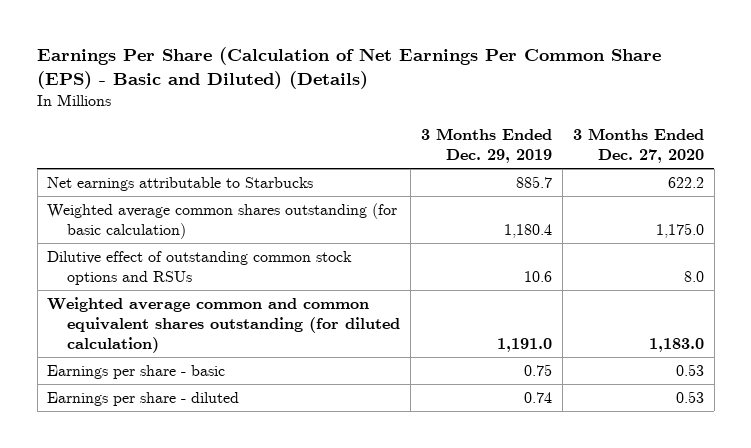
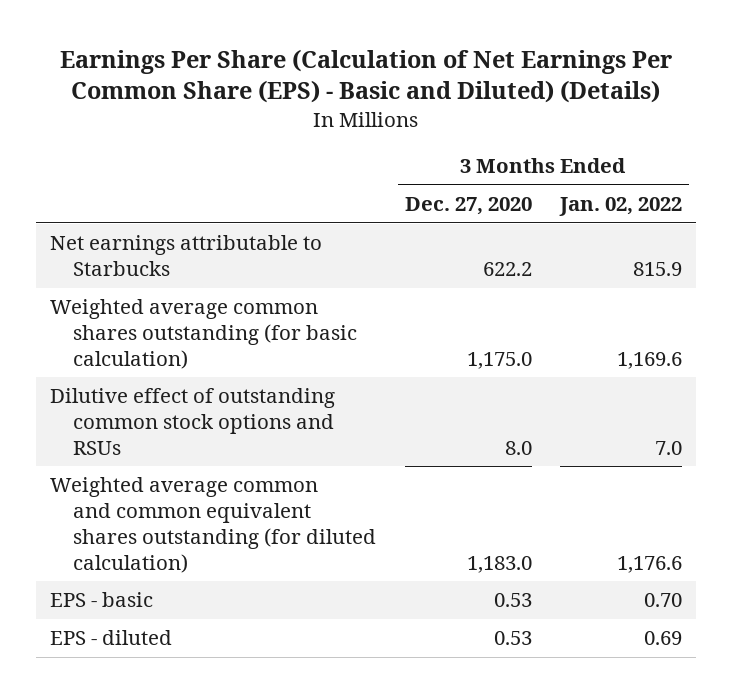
[420,128,552,164] 3 Months Ended Dec. 29, 2019 -> none
none -> [558,196,682,216] Jan. 02, 2022
[47,364,226,379] Earnings per share - basic -> [50,592,154,608] EPS - basic
[47,391,240,406] Earnings per share - diluted -> [50,630,173,646] EPS - diluted

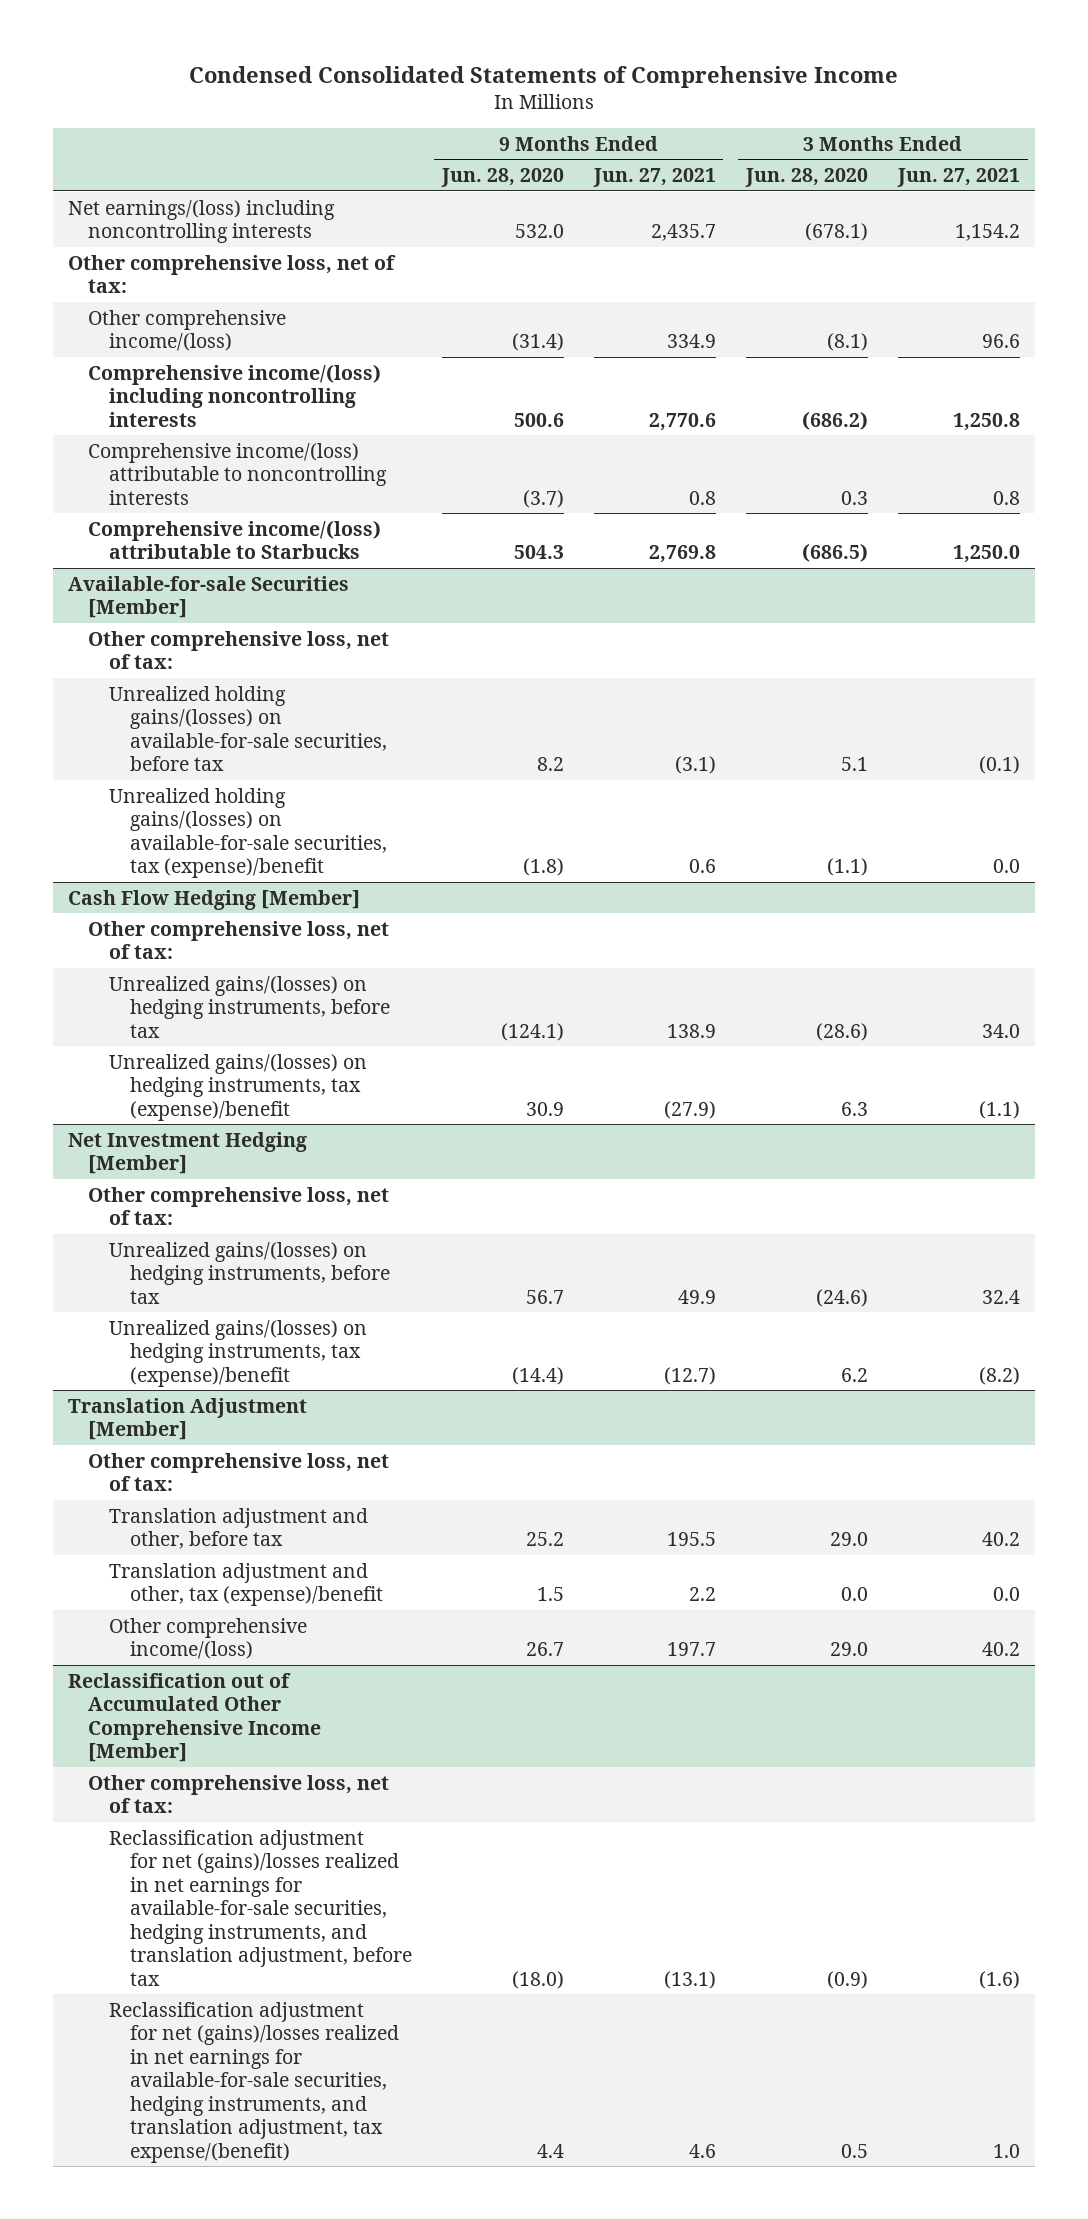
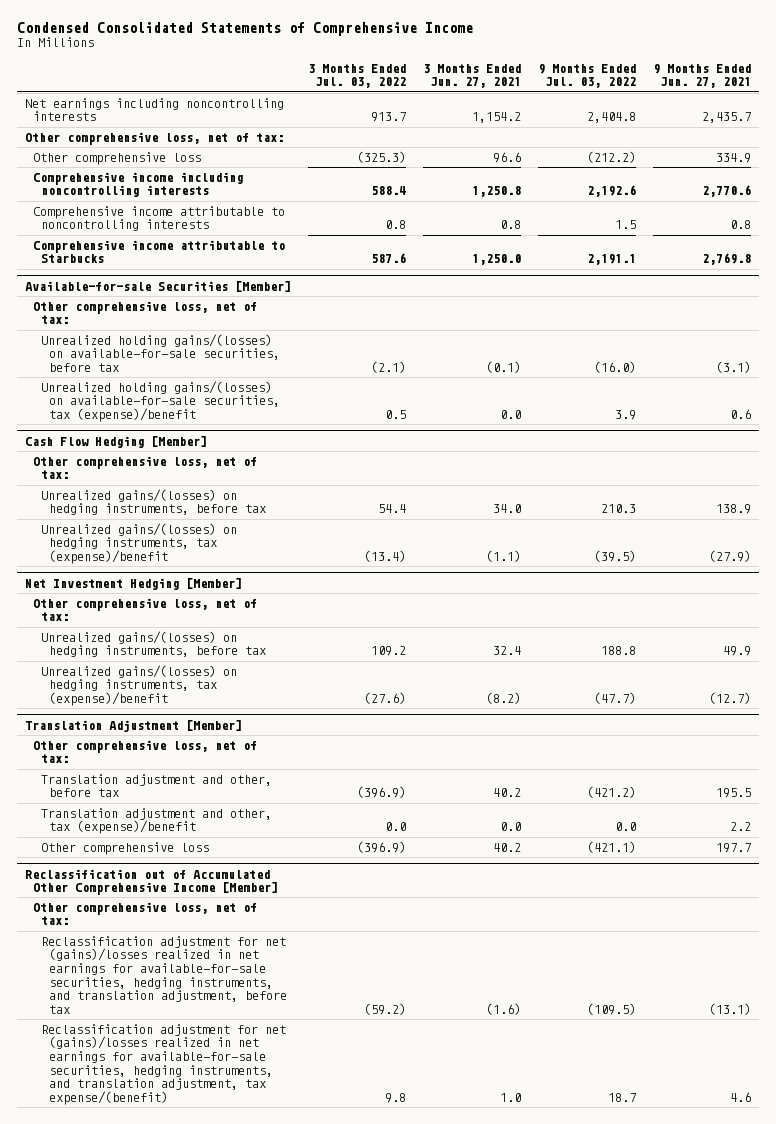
[440,168,564,188] Jun. 28, 2020 -> none
[744,168,868,188] Jun. 28, 2020 -> none
none -> [308,63,407,89] 3 Months Ended Jul. 03, 2022
none -> [537,63,636,89] 9 Months Ended Jul. 03, 2022
[67,199,335,244] Net earnings/(loss) including noncontrolling interests -> [25,97,285,122] Net earnings including noncontrolling interests
[88,309,287,352] Other comprehensive income/(loss) -> [33,151,202,165] Other comprehensive loss
[88,363,382,427] Comprehensive income/(loss) including noncontrolling interests -> [33,171,244,198] Comprehensive income including noncontrolling interests
[88,442,388,505] Comprehensive income/(loss) attributable to noncontrolling interests -> [33,205,286,232] Comprehensive income attributable to noncontrolling interests
[88,519,382,560] Comprehensive income/(loss) attributable to Starbucks -> [33,239,286,264] Comprehensive income attributable to Starbucks
[109,1617,308,1660] Other comprehensive income/(loss) -> [41,841,210,855] Other comprehensive loss

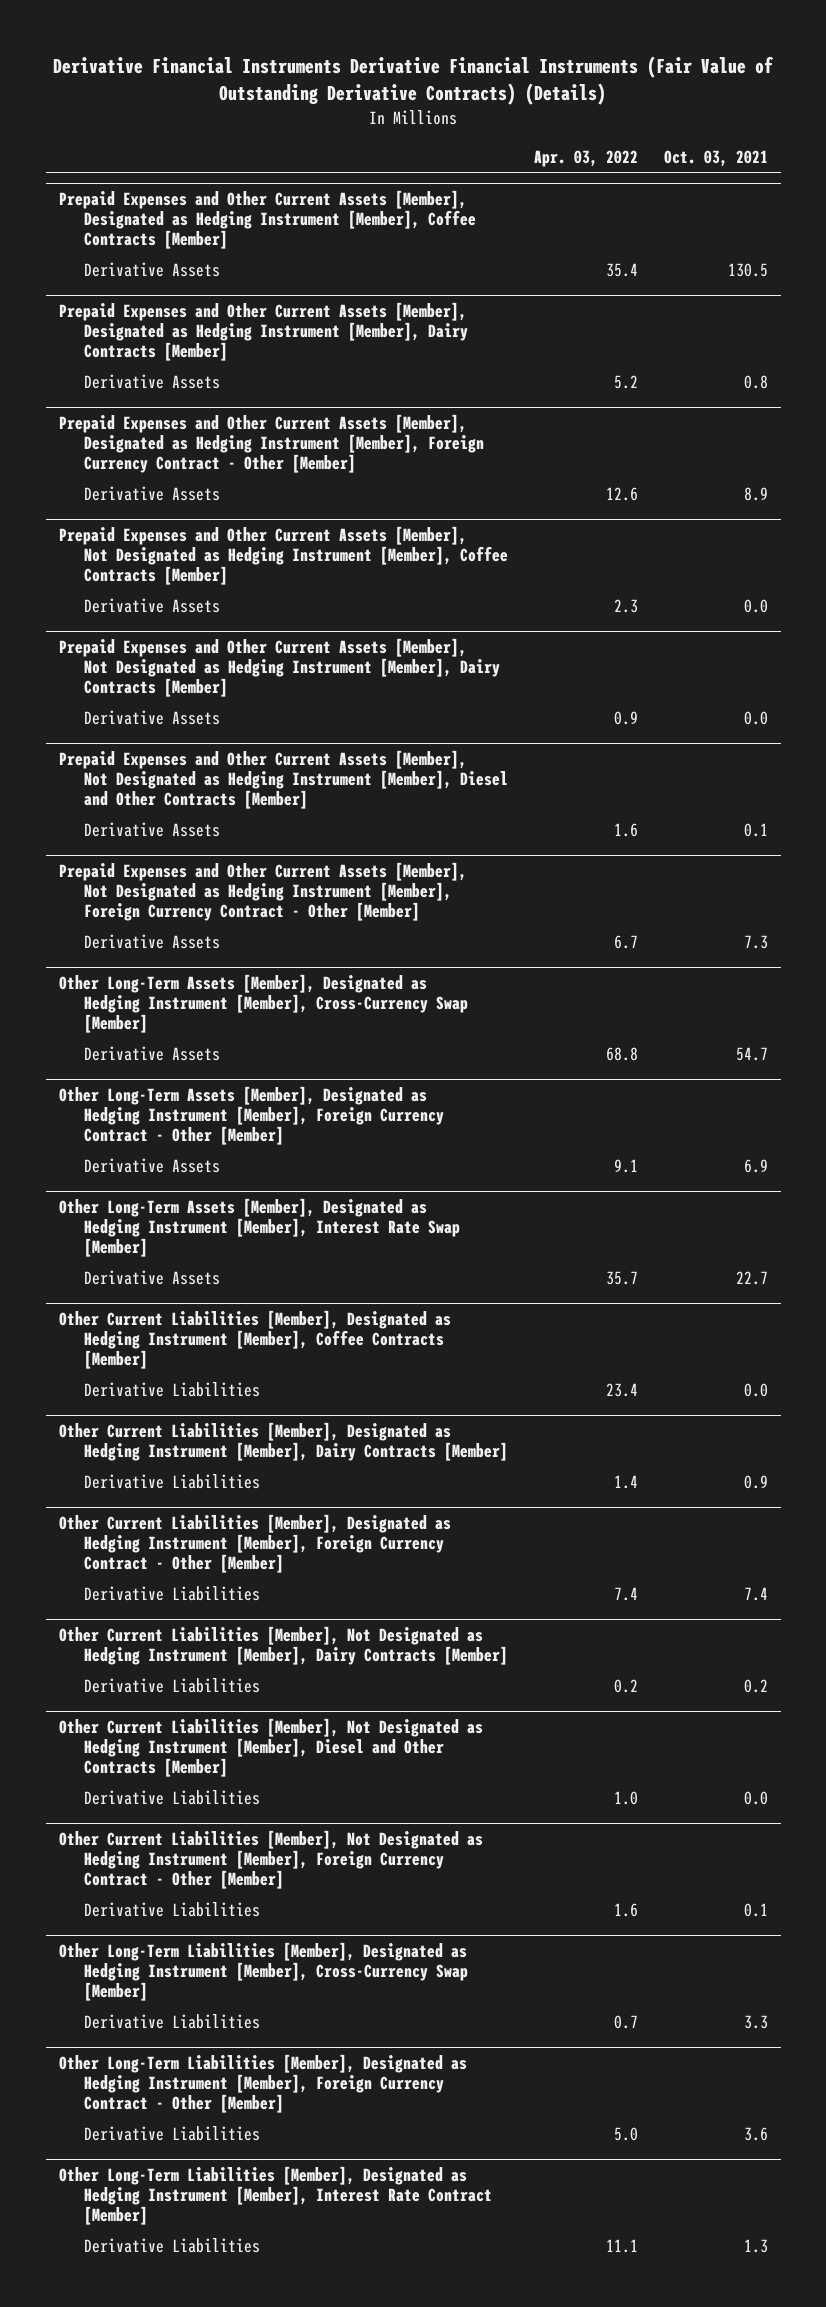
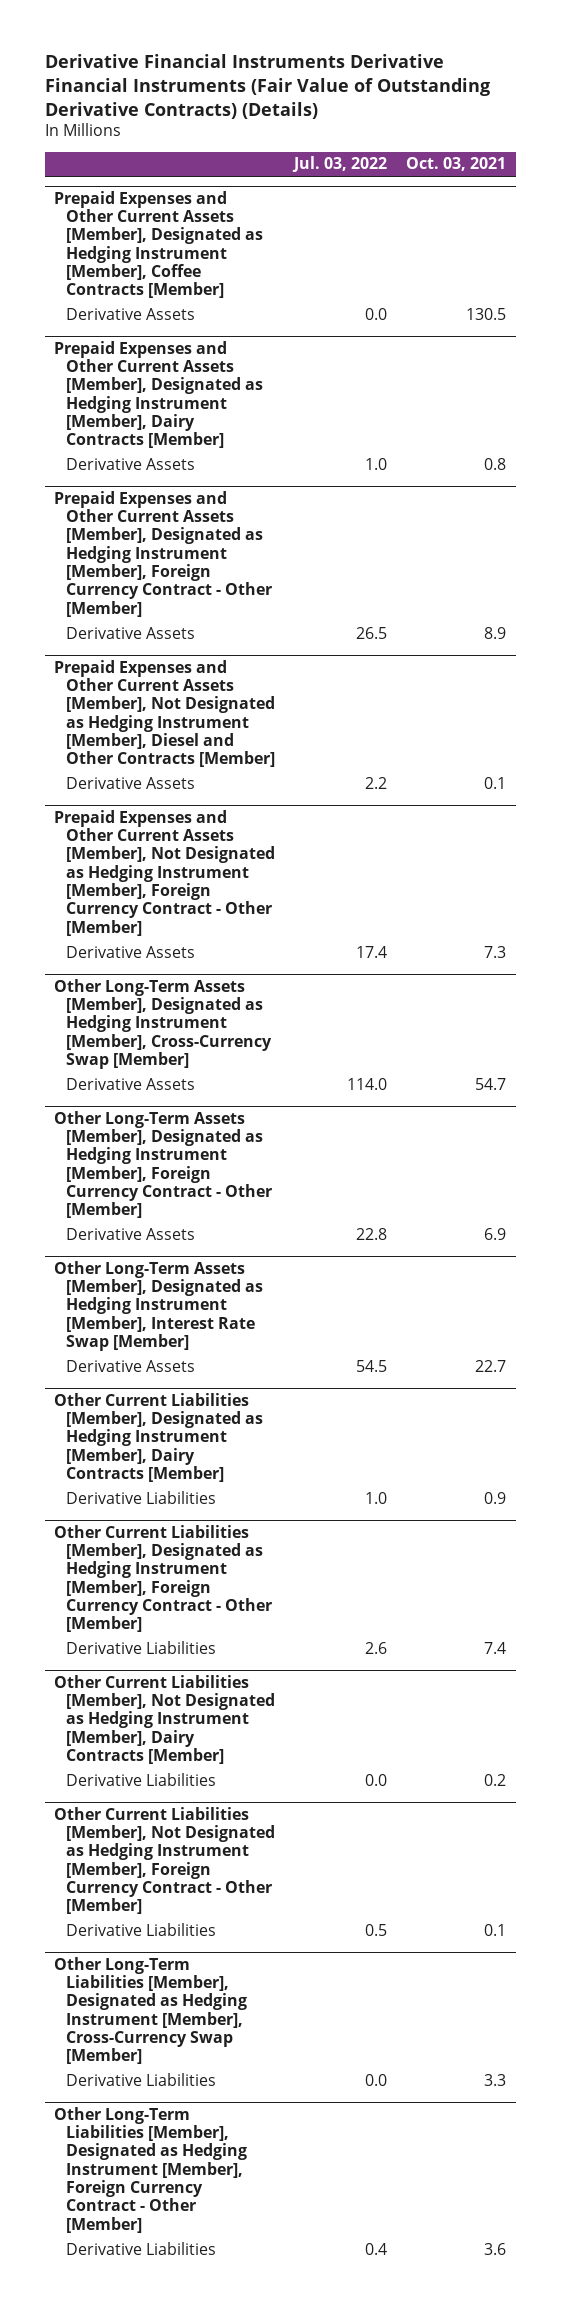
[533,149,638,167] Apr. 03, 2022 -> none
none -> [292,156,388,173] Jul. 03, 2022
[58,525,508,586] Prepaid Expenses and Other Current Assets [Member], Not Designated as Hedging Instrument [Member], Coffee Contracts [Member] -> none
[83,597,220,613] Derivative Assets -> none
[58,637,500,698] Prepaid Expenses and Other Current Assets [Member], Not Designated as Hedging Instrument [Member], Dairy Contracts [Member] -> none
[83,709,220,725] Derivative Assets -> none
[58,1309,451,1370] Other Current Liabilities [Member], Designated as Hedging Instrument [Member], Coffee Contracts [Member] -> none
[83,1381,260,1397] Derivative Liabilities -> none
[58,1717,483,1778] Other Current Liabilities [Member], Not Designated as Hedging Instrument [Member], Diesel and Other Contracts [Member] -> none
[83,1789,260,1805] Derivative Liabilities -> none
[58,2165,492,2226] Other Long-Term Liabilities [Member], Designated as Hedging Instrument [Member], Interest Rate Contract [Member] -> none
[83,2237,260,2253] Derivative Liabilities -> none

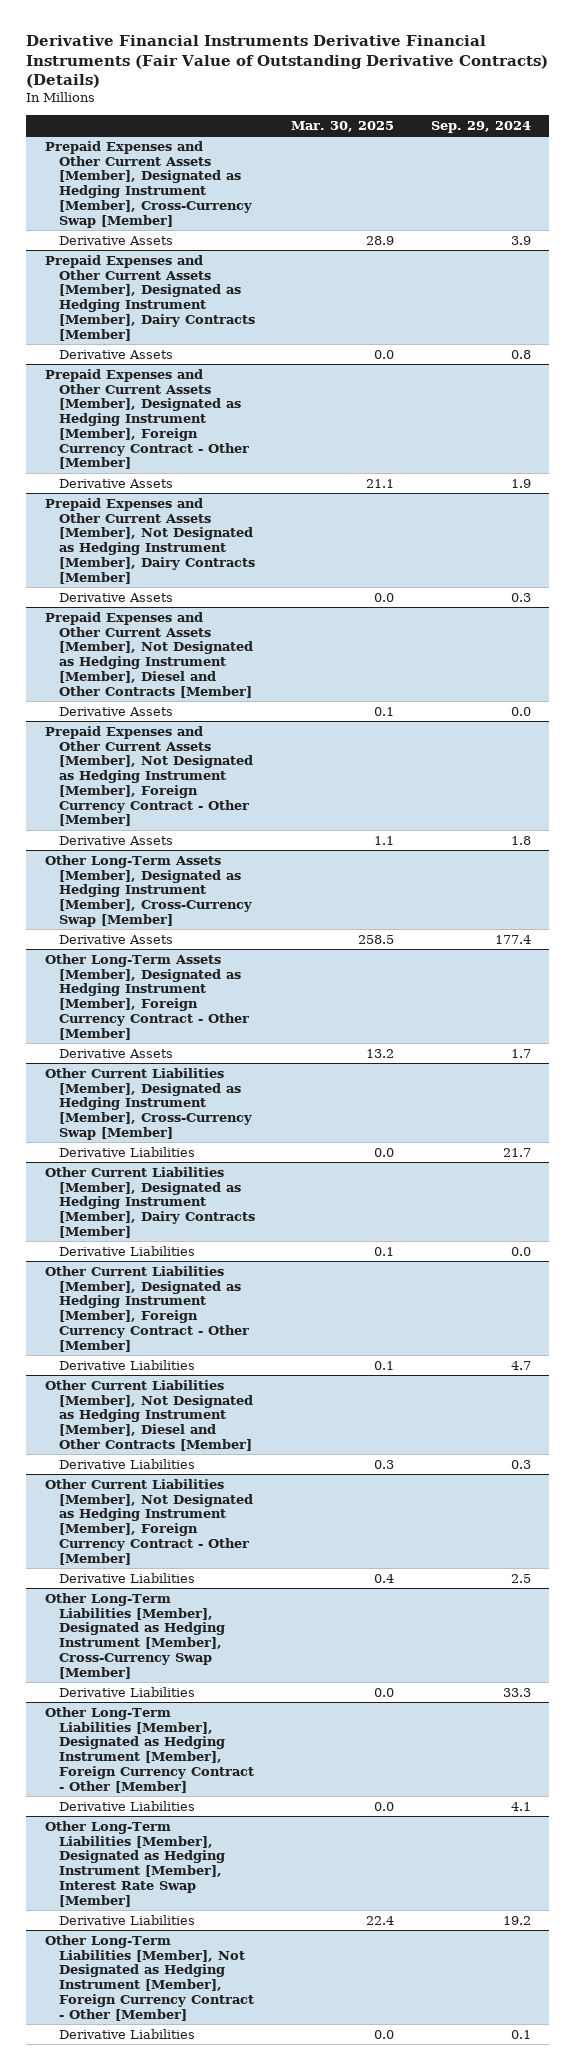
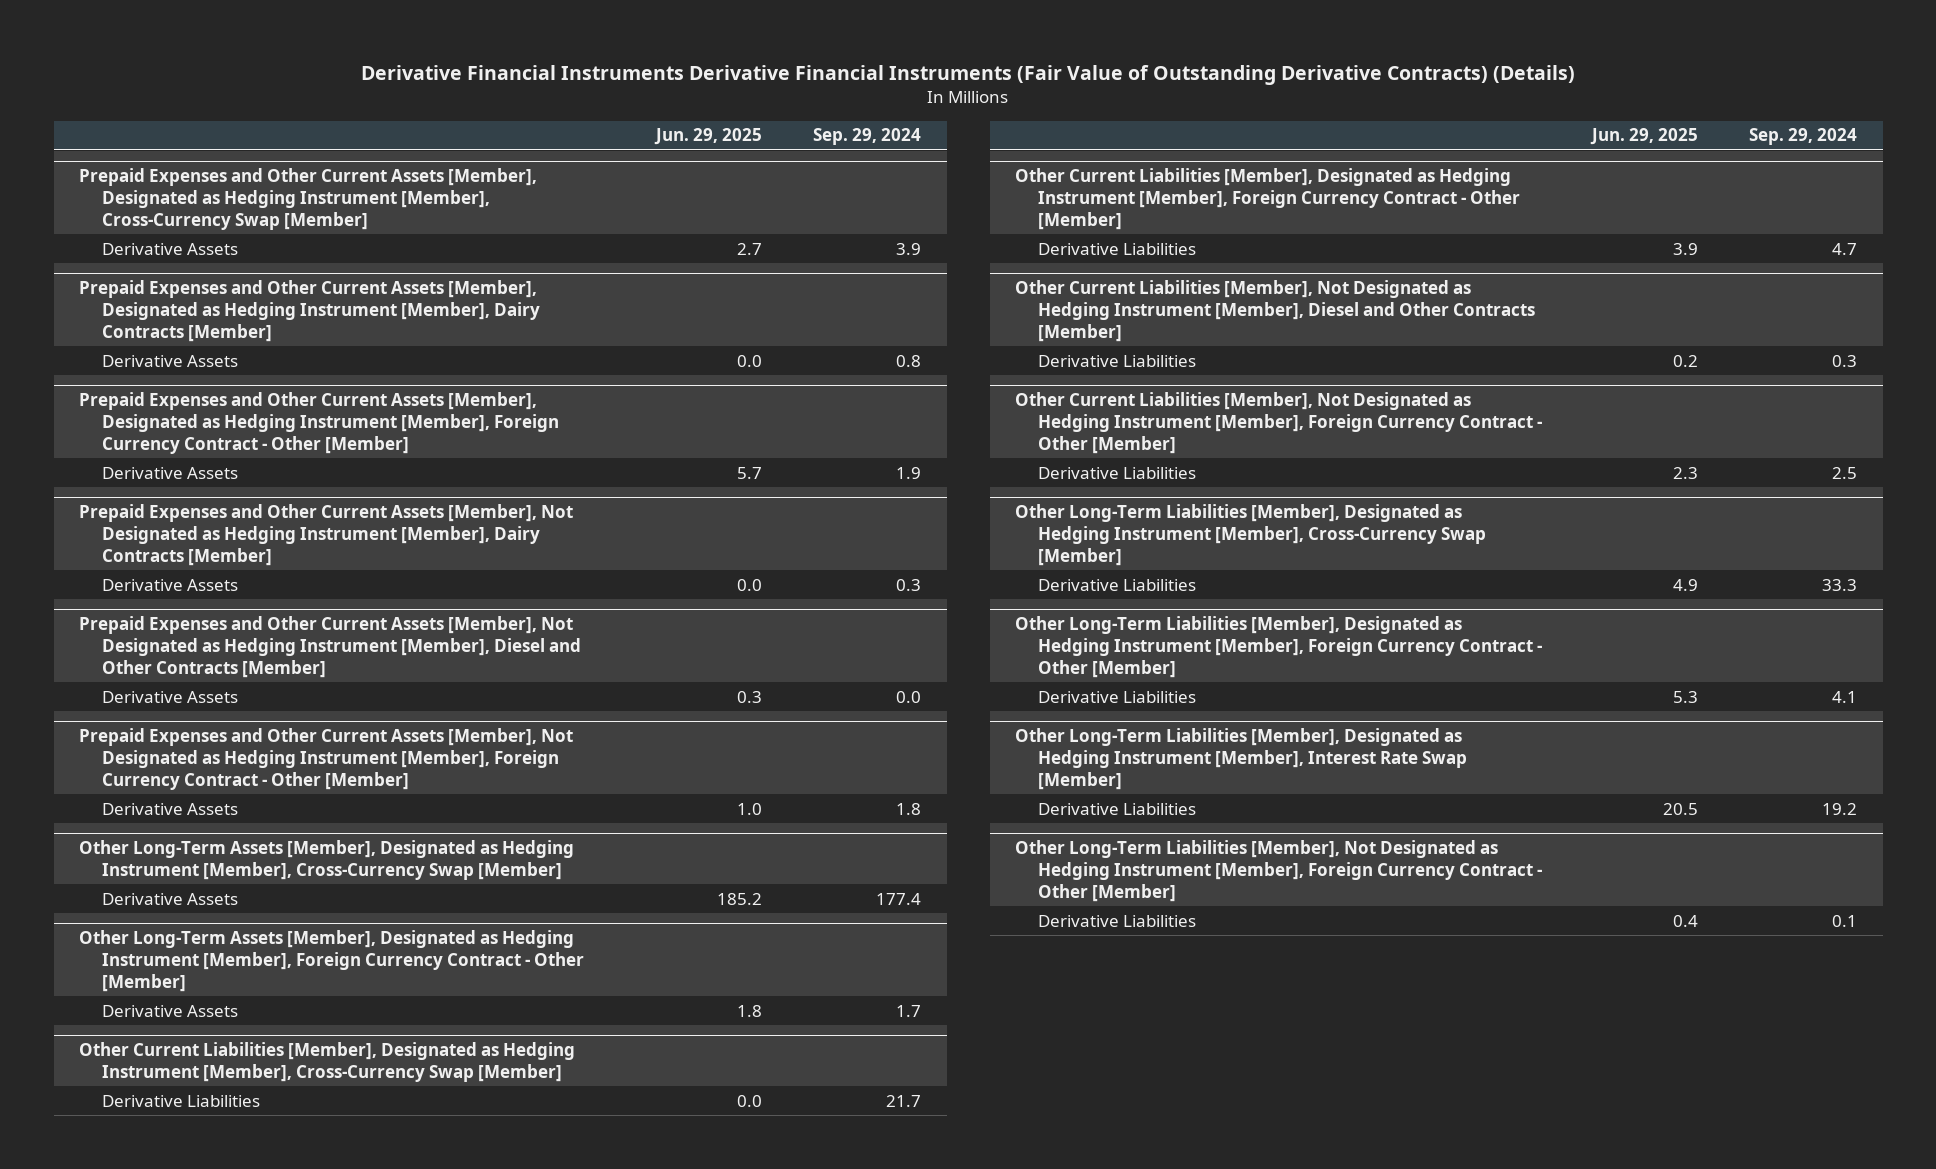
[291,120,395,132] Mar. 30, 2025 -> none
none -> [654,128,763,146] Jun. 29, 2025
[44,1166,255,1238] Other Current Liabilities [Member], Designated as Hedging Instrument [Member], Dairy Contracts [Member] -> none
[58,1245,195,1256] Derivative Liabilities -> none

